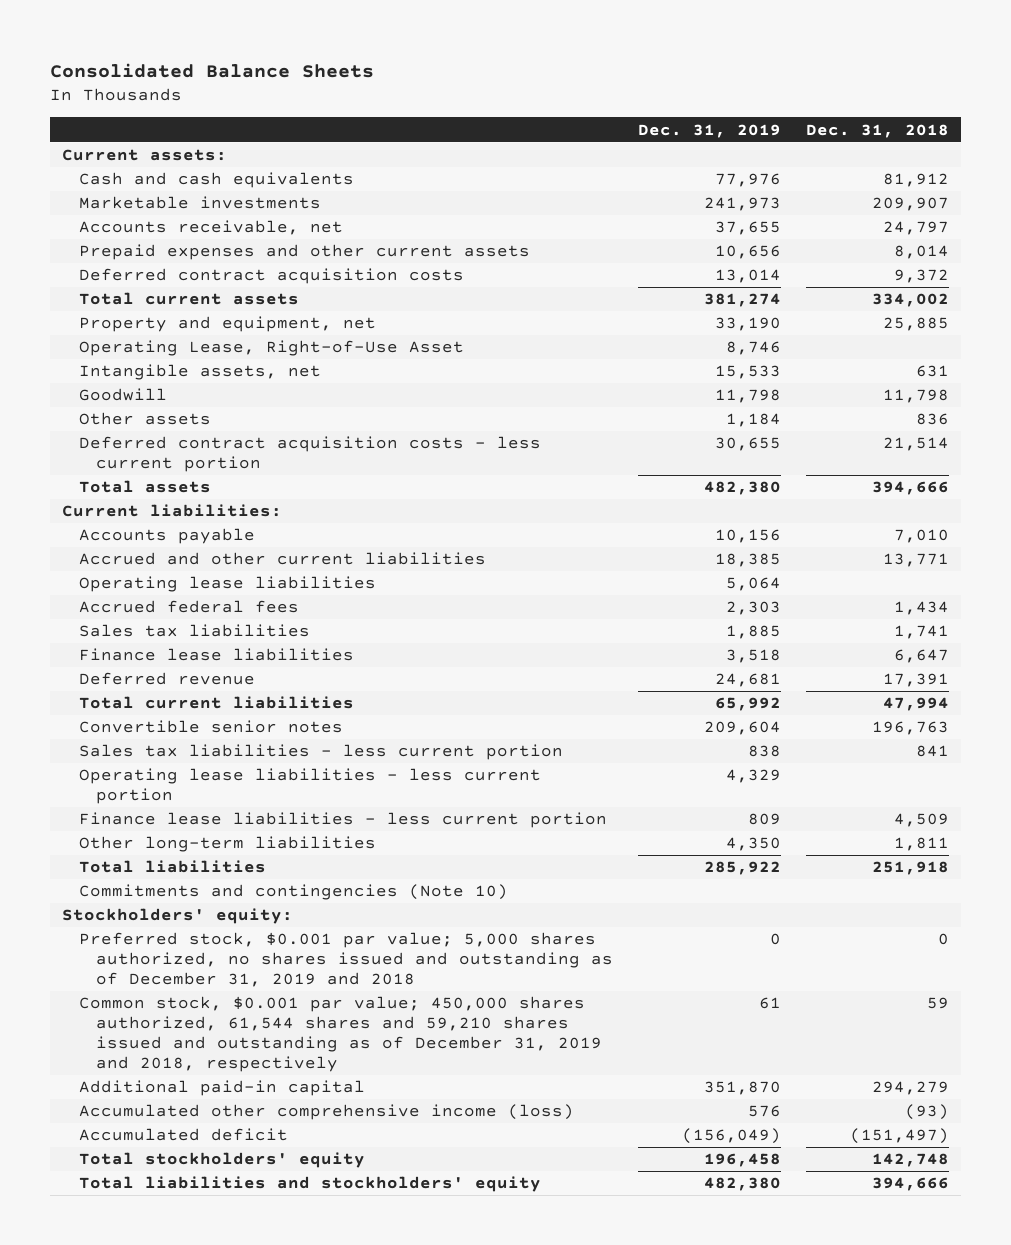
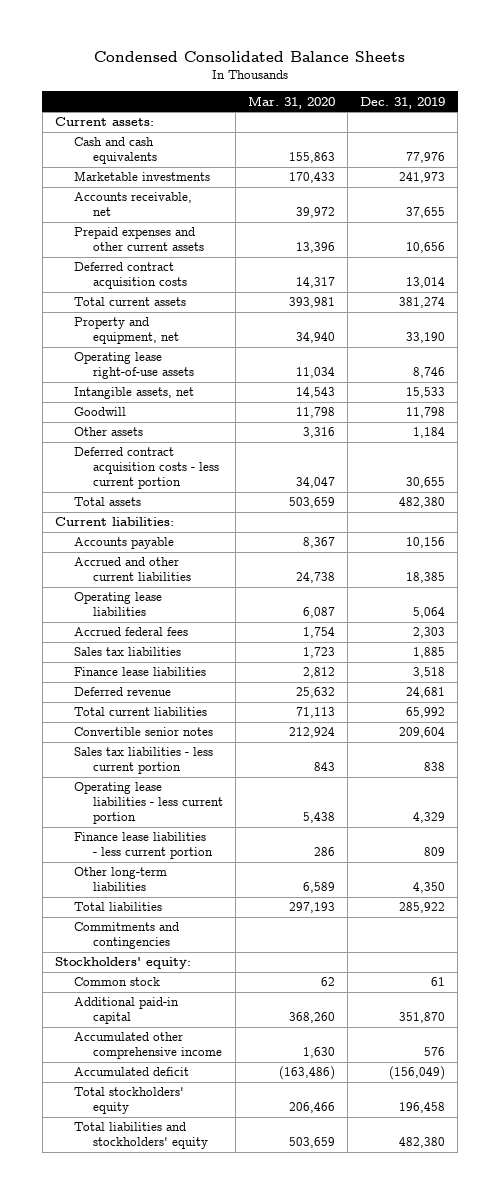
[50,62,375,78] Consolidated Balance Sheets -> [93,50,405,62] Condensed Consolidated Balance Sheets
[805,123,949,138] Dec. 31, 2018 -> none
none -> [247,95,335,109] Mar. 31, 2020
[79,340,465,357] Operating Lease, Right-of-Use Asset -> [73,352,194,380] Operating lease right-of-use assets
[79,884,509,901] Commitments and contingencies (Note 10) -> [73,922,179,950] Commitments and contingencies
[79,932,613,988] Preferred stock, $0.001 par value; 5,000 shares authorized, no shares issued and outstanding as of December 31, 2019 and 2018 -> none
[79,996,602,1073] Common stock, $0.001 par value; 450,000 shares authorized, 61,544 shares and 59,210 shares issued and outstanding as of December 31, 2019 and 2018, respectively -> [73,977,160,987] Common stock
[79,1104,575,1121] Accumulated other comprehensive income (loss) -> [73,1032,222,1060] Accumulated other comprehensive income

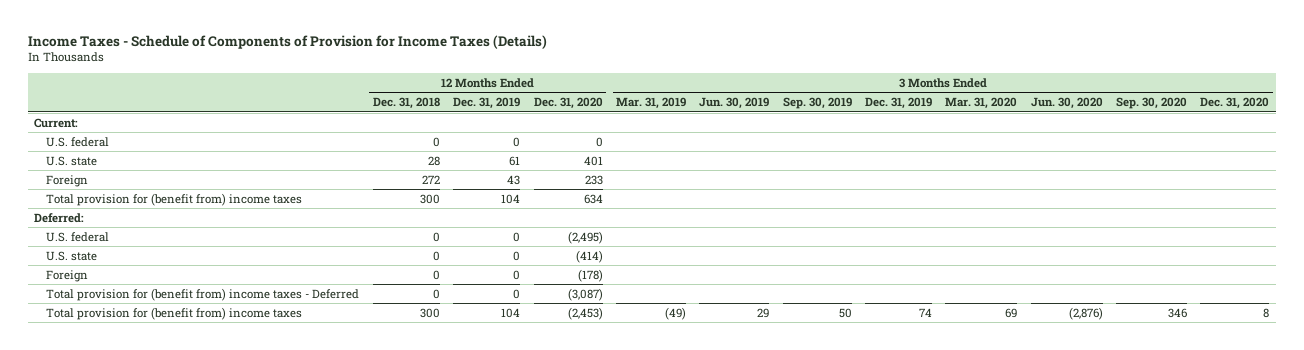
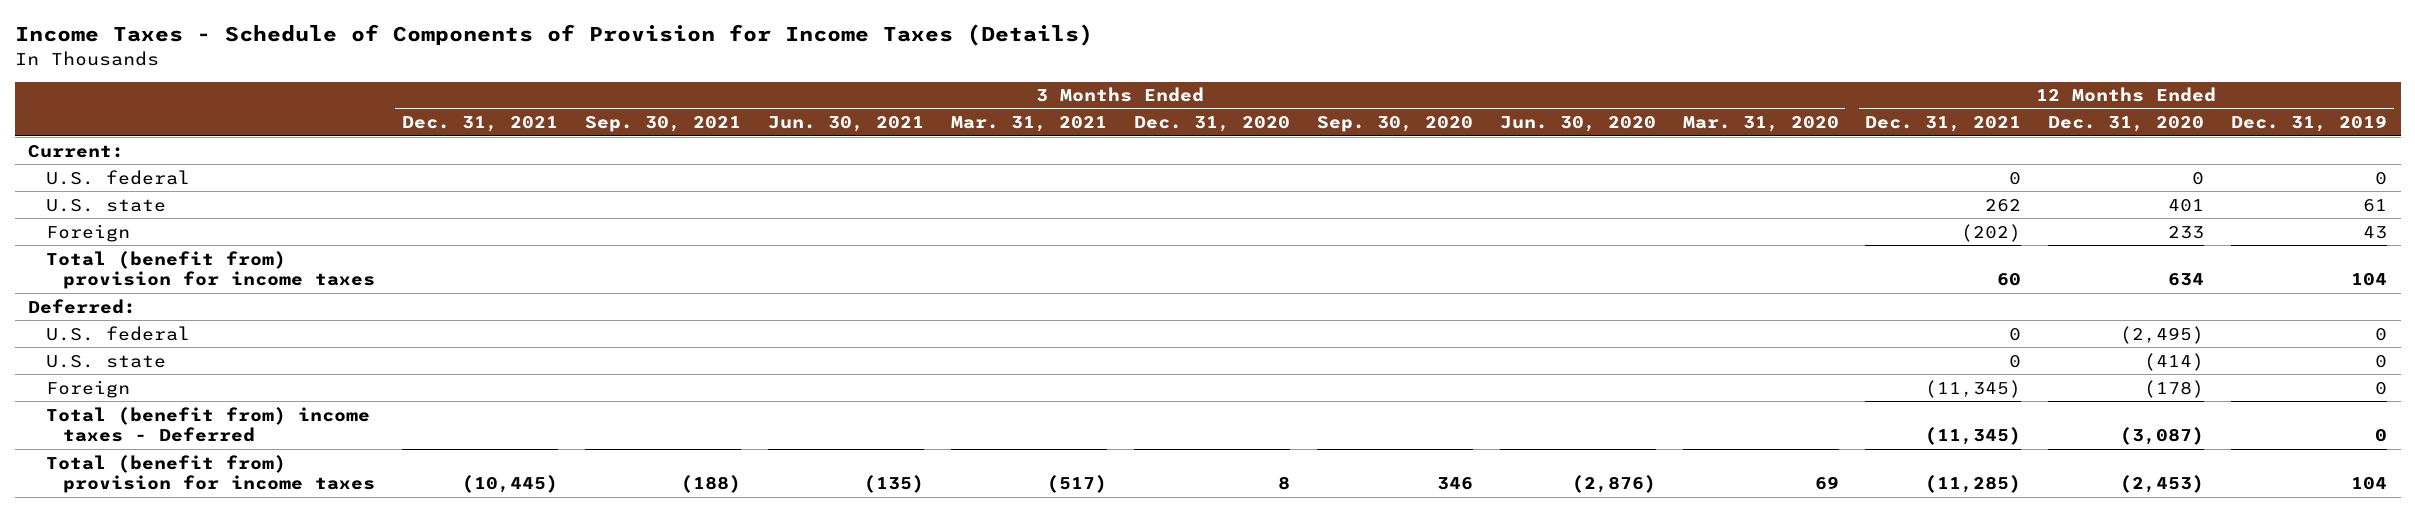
[372,97,440,110] Dec. 31, 2018 -> none
[615,97,686,110] Mar. 31, 2019 -> none
[699,97,770,110] Jun. 30, 2019 -> none
[782,97,852,110] Sep. 30, 2019 -> none
[864,97,932,110] Dec. 31, 2019 -> none
none -> [402,116,559,133] Dec. 31, 2021
none -> [585,116,742,133] Sep. 30, 2021
none -> [767,116,924,133] Jun. 30, 2021
none -> [950,116,1107,133] Mar. 31, 2021
none -> [1865,116,2022,133] Dec. 31, 2021
[46,192,303,206] Total provision for (benefit from) income taxes -> [45,250,376,290] Total (benefit from) provision for income taxes
[46,287,360,301] Total provision for (benefit from) income taxes - Deferred -> [45,406,370,443] Total (benefit from) income taxes - Deferred
[46,306,303,320] Total provision for (benefit from) income taxes -> [45,454,376,494] Total (benefit from) provision for income taxes

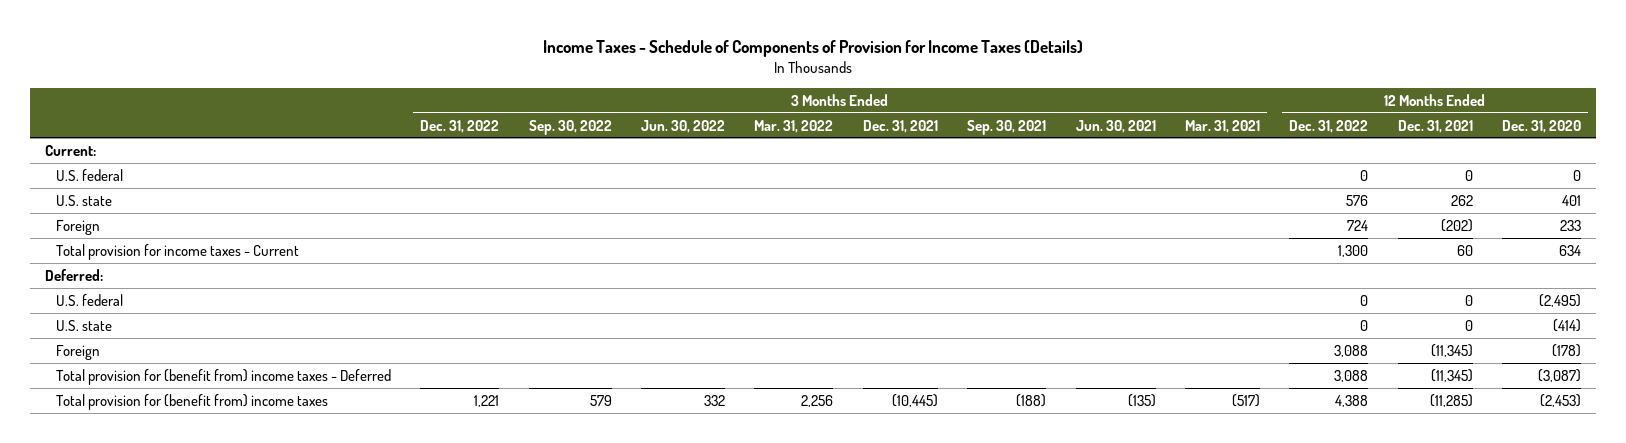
[1133,116,1290,133] Dec. 31, 2020 -> none
[1316,116,1473,133] Sep. 30, 2020 -> none
[1499,116,1656,133] Jun. 30, 2020 -> none
[1682,116,1839,133] Mar. 31, 2020 -> none
[2231,115,2388,133] Dec. 31, 2019 -> none
none -> [420,119,500,133] Dec. 31, 2022
none -> [528,119,612,135] Sep. 30, 2022
none -> [640,119,725,133] Jun. 30, 2022
none -> [754,119,834,133] Mar. 31, 2022
none -> [1289,119,1369,133] Dec. 31, 2022
[45,250,376,290] Total (benefit from) provision for income taxes -> [55,243,299,260] Total provision for income taxes - Current
[45,406,370,443] Total (benefit from) income taxes - Deferred -> [55,368,391,385] Total provision for (benefit from) income taxes - Deferred
[45,454,376,494] Total (benefit from) provision for income taxes -> [55,393,328,410] Total provision for (benefit from) income taxes

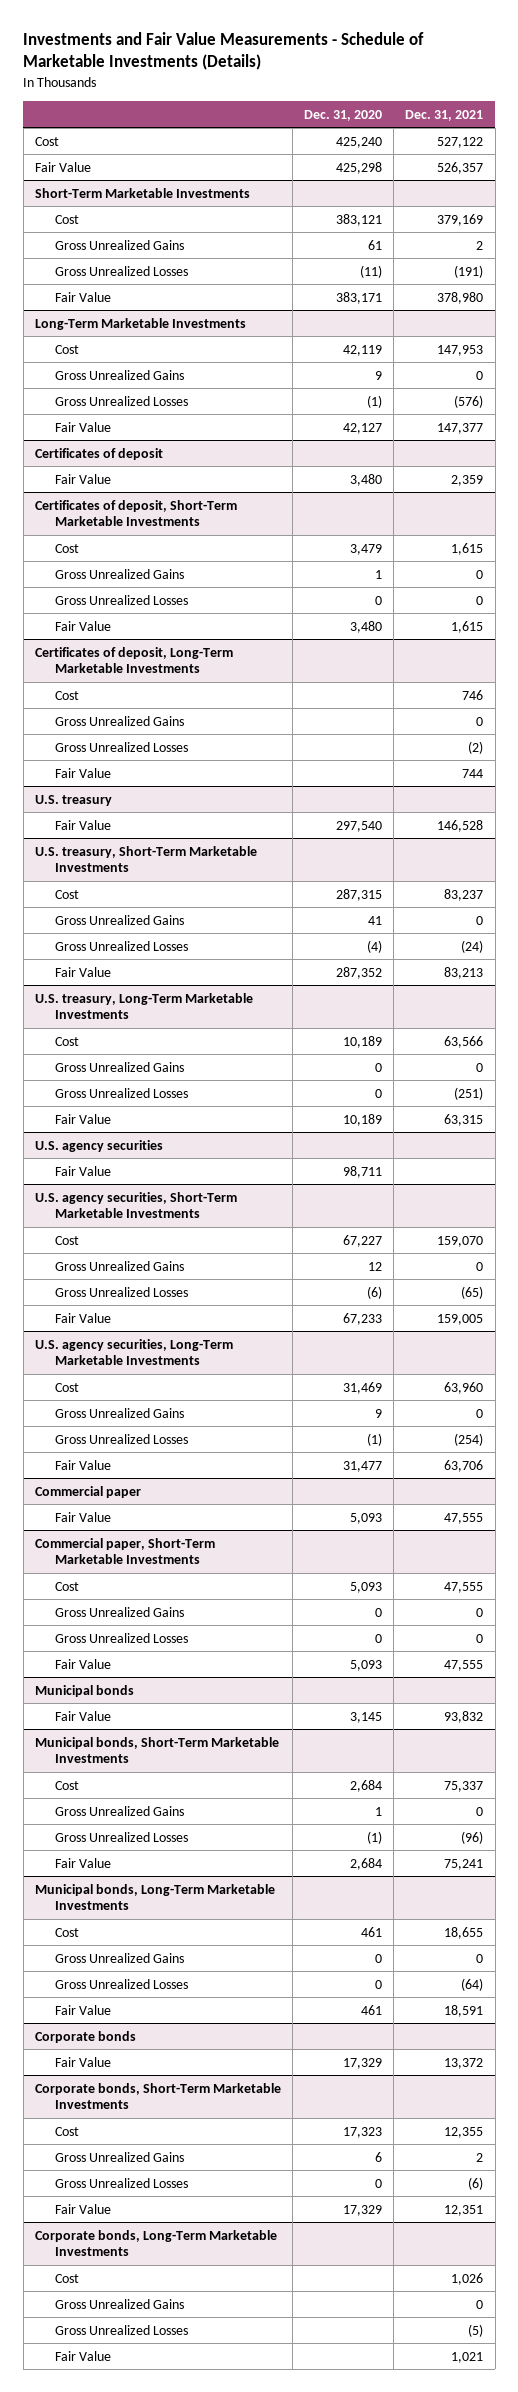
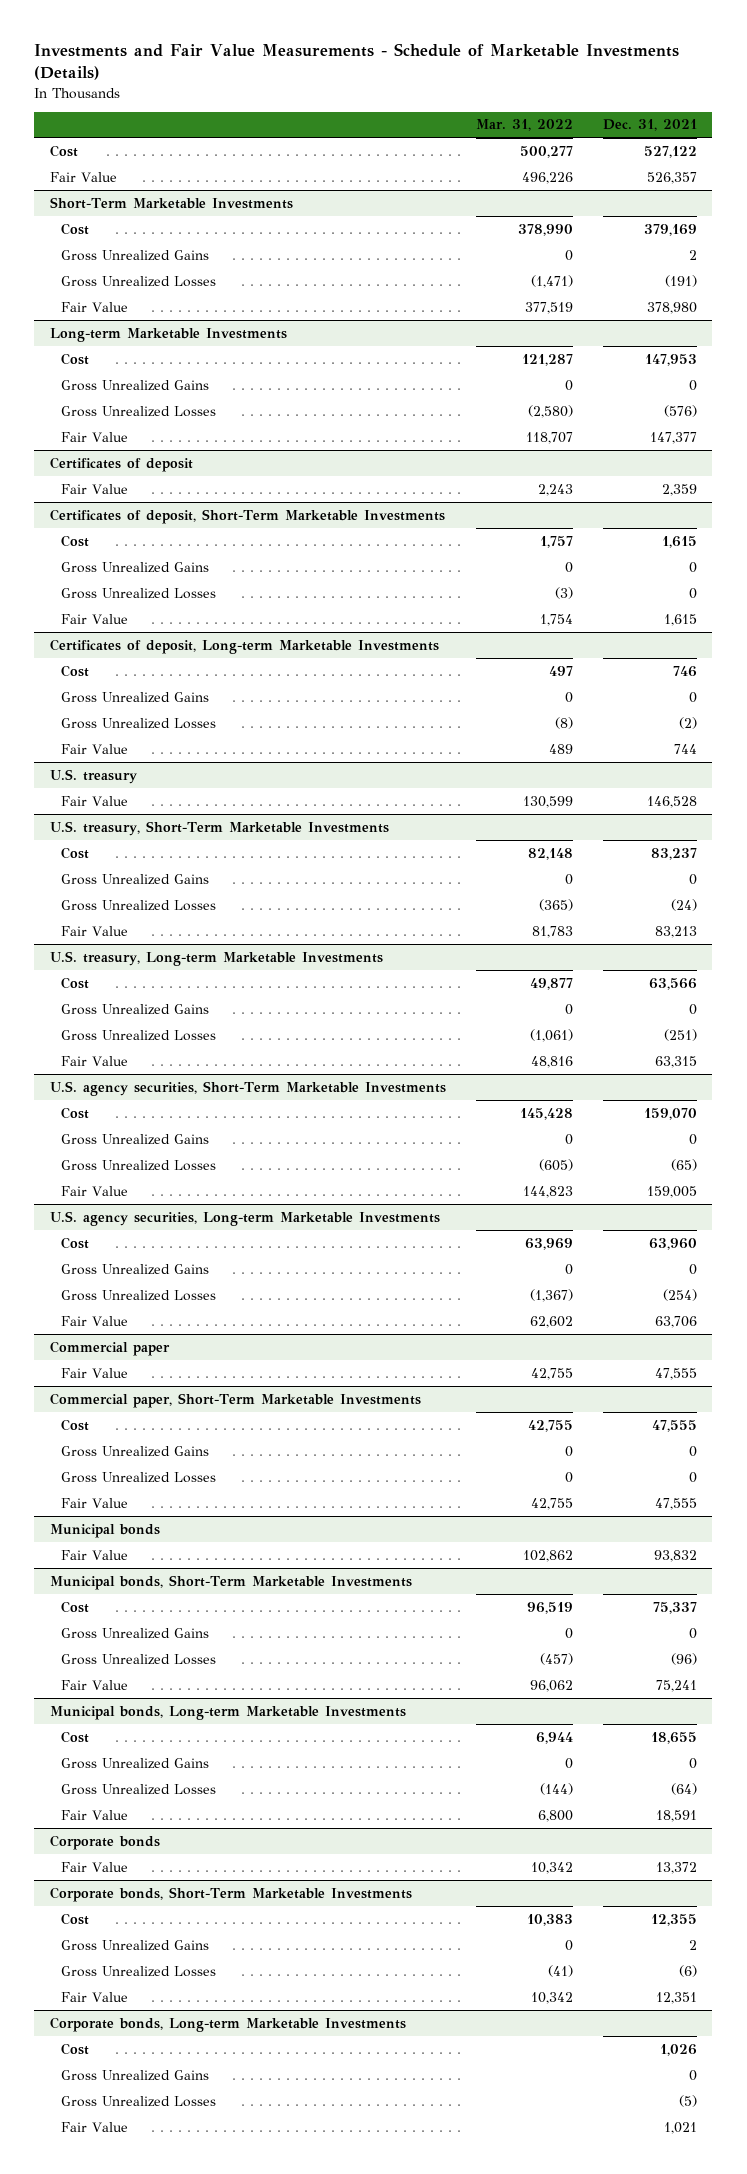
[304,109,383,121] Dec. 31, 2020 -> none
none -> [475,119,573,132] Mar. 31, 2022
[35,317,247,330] Long-Term Marketable Investments -> [49,327,287,342] Long-term Marketable Investments
[35,646,234,674] Certificates of deposit, Long-Term Marketable Investments -> [49,638,439,654] Certificates of deposit, Long-term Marketable Investments
[35,992,254,1020] U.S. treasury, Long-Term Marketable Investments -> [49,950,383,966] U.S. treasury, Long-term Marketable Investments
[35,1139,164,1152] U.S. agency securities -> none
[54,1165,111,1176] Fair Value -> none
[35,1338,234,1366] U.S. agency securities, Long-Term Marketable Investments -> [49,1210,440,1226] U.S. agency securities, Long-term Marketable Investments
[35,1883,276,1911] Municipal bonds, Long-Term Marketable Investments -> [49,1705,406,1720] Municipal bonds, Long-term Marketable Investments
[35,2229,278,2257] Corporate bonds, Long-Term Marketable Investments -> [49,2016,406,2032] Corporate bonds, Long-term Marketable Investments

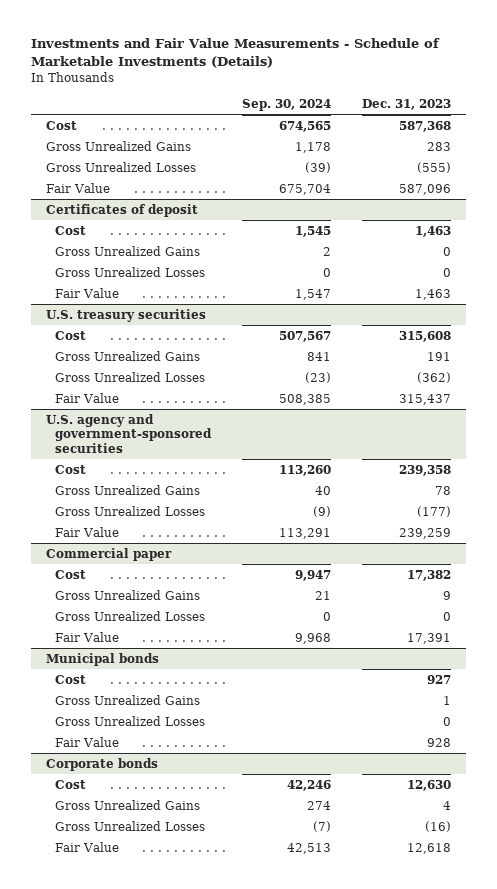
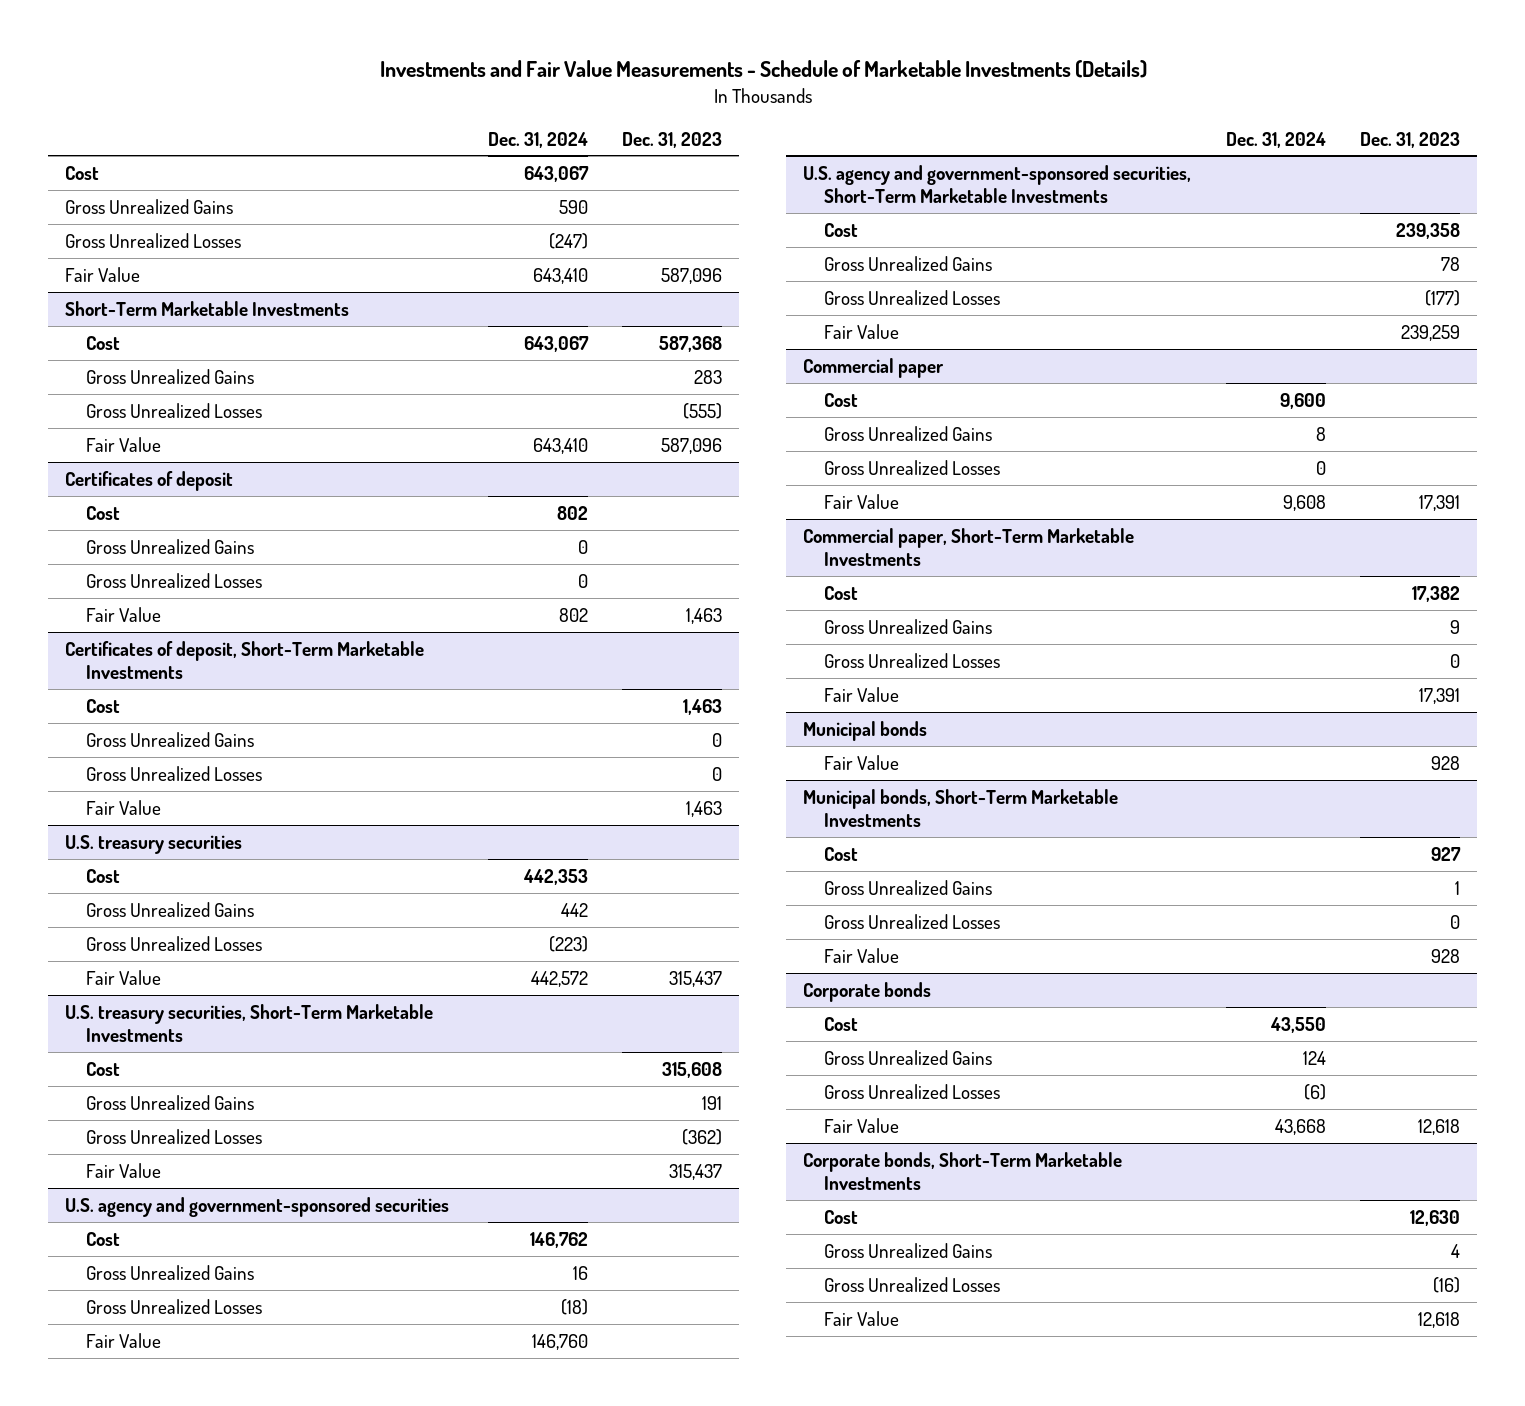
[241,98,331,111] Sep. 30, 2024 -> none
none -> [487,131,588,148] Dec. 31, 2024
none -> [65,165,100,180] Cost
none -> [65,198,234,214] Gross Unrealized Gains
none -> [65,232,242,248] Gross Unrealized Losses
none -> [65,266,141,282] Fair Value
none -> [65,300,350,316] Short-Term Marketable Investments
none -> [85,505,120,520] Cost
none -> [85,538,254,554] Gross Unrealized Gains
none -> [85,572,262,588] Gross Unrealized Losses
none -> [85,606,161,622] Fair Value
none -> [65,640,425,680] Certificates of deposit, Short-Term Marketable Investments
none -> [85,868,120,883] Cost
none -> [85,901,254,917] Gross Unrealized Gains
none -> [85,935,262,951] Gross Unrealized Losses
none -> [85,969,161,985] Fair Value
none -> [65,1003,434,1043] U.S. treasury securities, Short-Term Marketable Investments
none -> [85,1231,120,1246] Cost
none -> [85,1264,254,1280] Gross Unrealized Gains
none -> [85,1298,262,1314] Gross Unrealized Losses
none -> [85,1332,161,1348] Fair Value
none -> [803,164,1192,204] U.S. agency and government-sponsored securities, Short-Term Marketable Investments
none -> [823,392,858,407] Cost
none -> [823,425,992,441] Gross Unrealized Gains
none -> [823,459,1000,475] Gross Unrealized Losses
none -> [823,493,899,509] Fair Value
none -> [803,527,1135,567] Commercial paper, Short-Term Marketable Investments
none -> [823,754,899,770] Fair Value
none -> [803,788,1119,828] Municipal bonds, Short-Term Marketable Investments
none -> [823,1016,858,1031] Cost
none -> [823,1049,992,1065] Gross Unrealized Gains
none -> [823,1083,1000,1099] Gross Unrealized Losses
none -> [823,1117,899,1133] Fair Value
none -> [803,1151,1123,1191] Corporate bonds, Short-Term Marketable Investments

